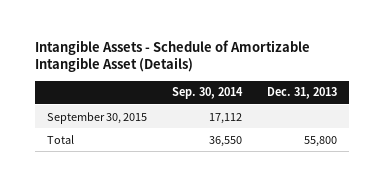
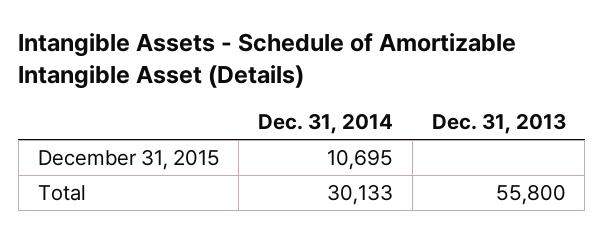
[171,87,243,100] Sep. 30, 2014 -> none
none -> [258,112,394,134] Dec. 31, 2014
[47,111,148,124] September 30, 2015 -> [37,149,220,171] December 31, 2015

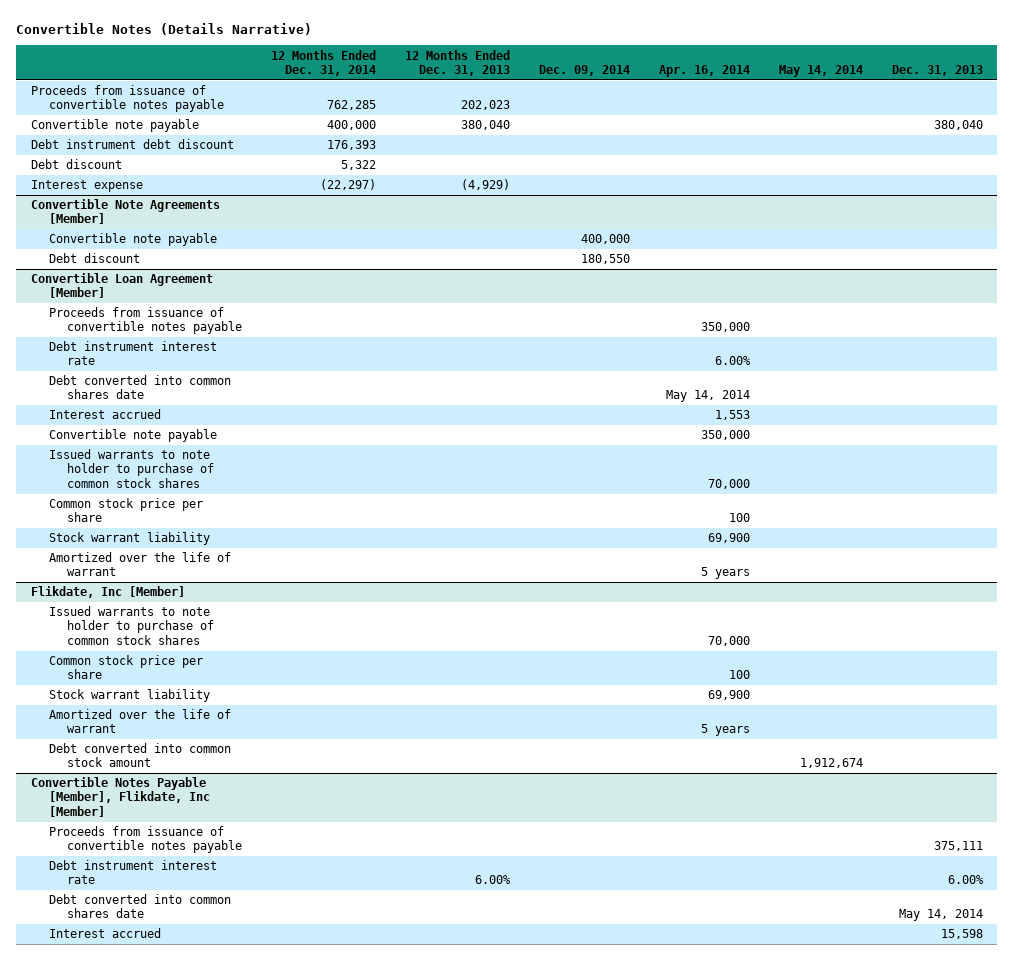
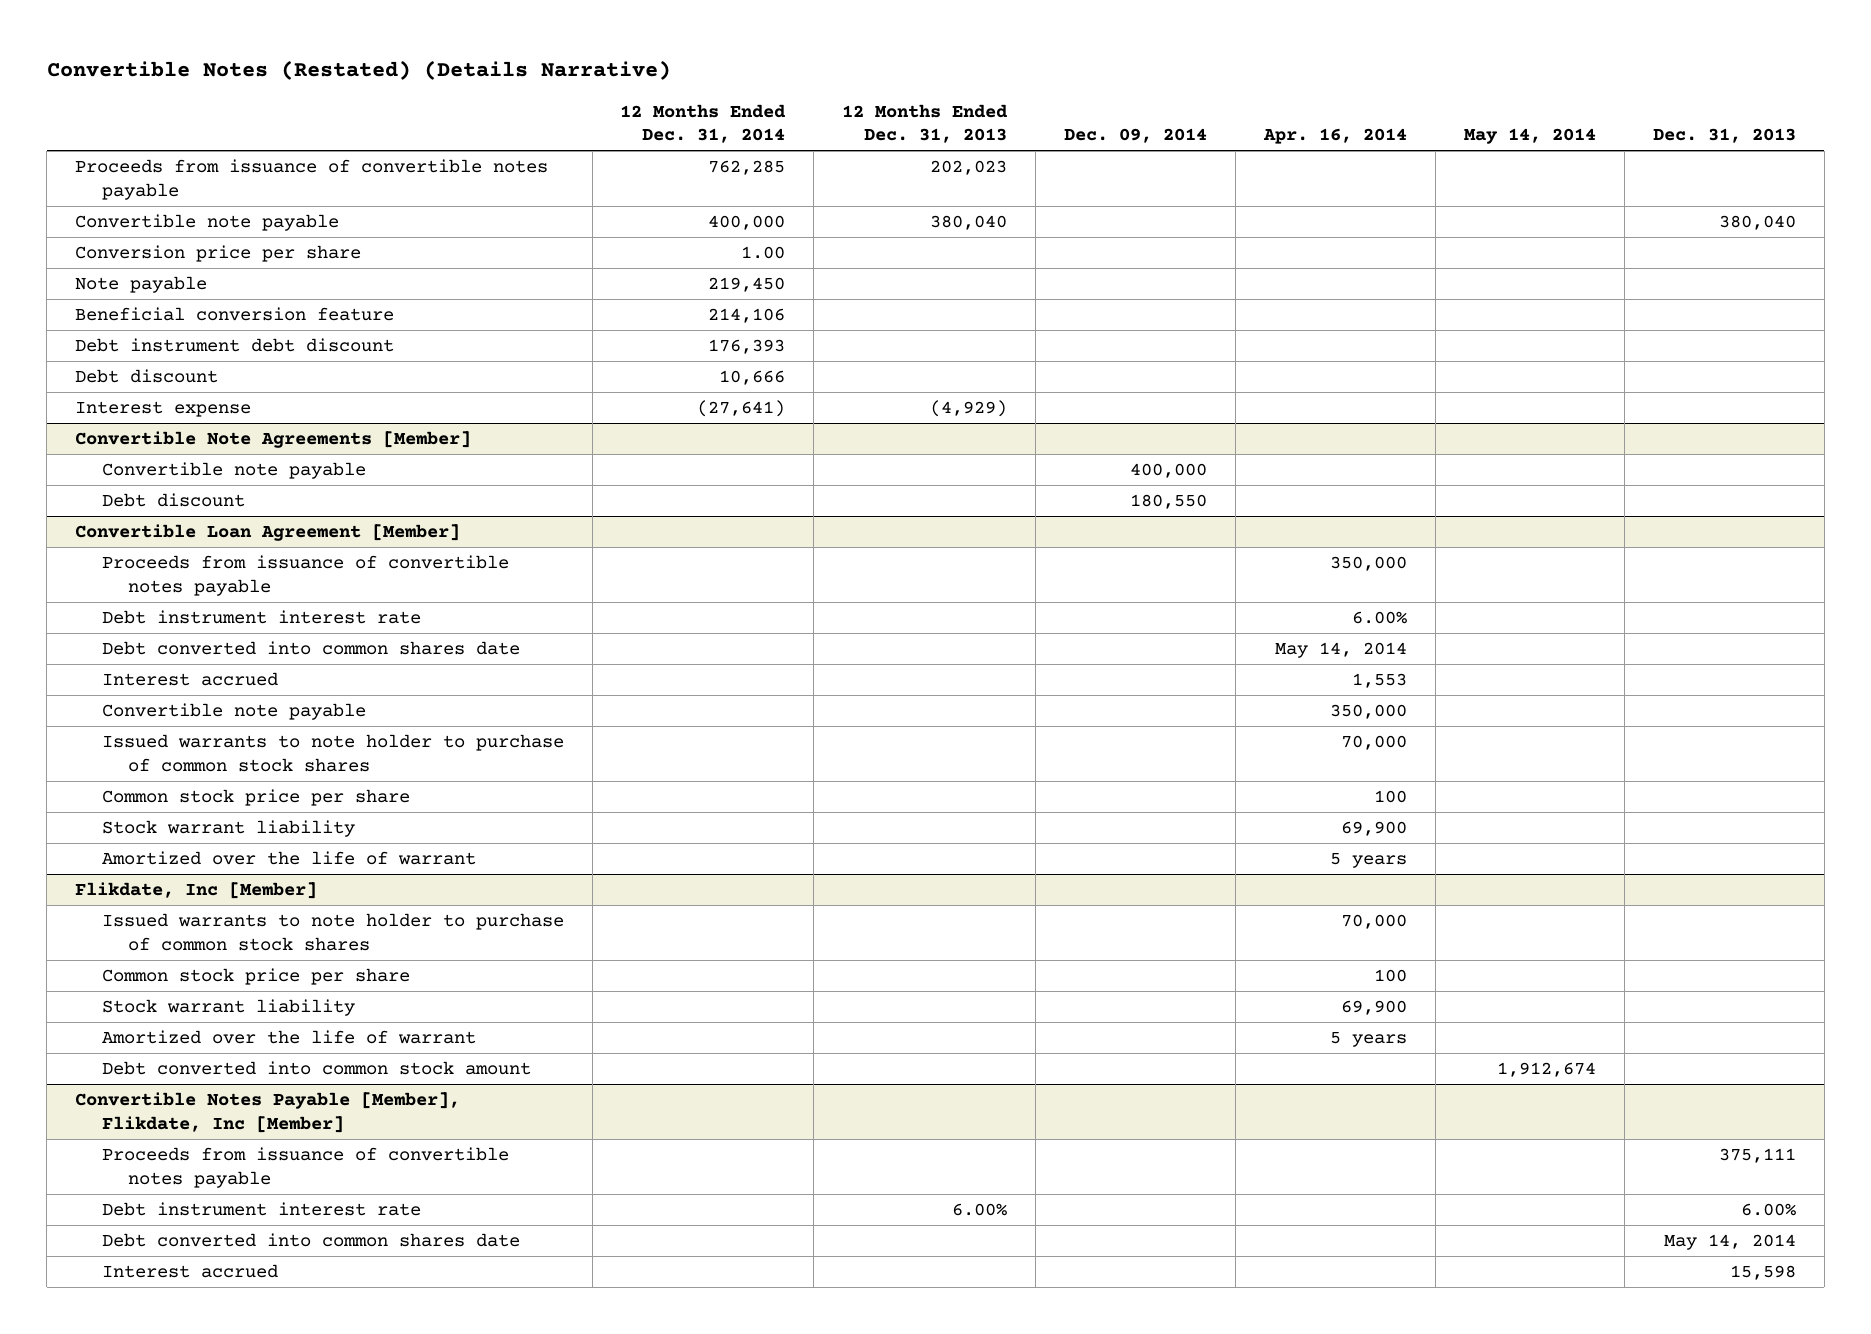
[16,23,313,36] Convertible Notes (Details Narrative) -> [46,60,671,81] Convertible Notes (Restated) (Details Narrative)
none -> [75,245,362,263] Conversion price per share
none -> [75,276,208,294] Note payable
none -> [75,307,395,322] Beneficial conversion feature
[340,160,376,171] 5,322 -> [719,370,786,386] 10,666
[319,179,376,191] (22,297) -> [697,400,786,418] (27,641)

